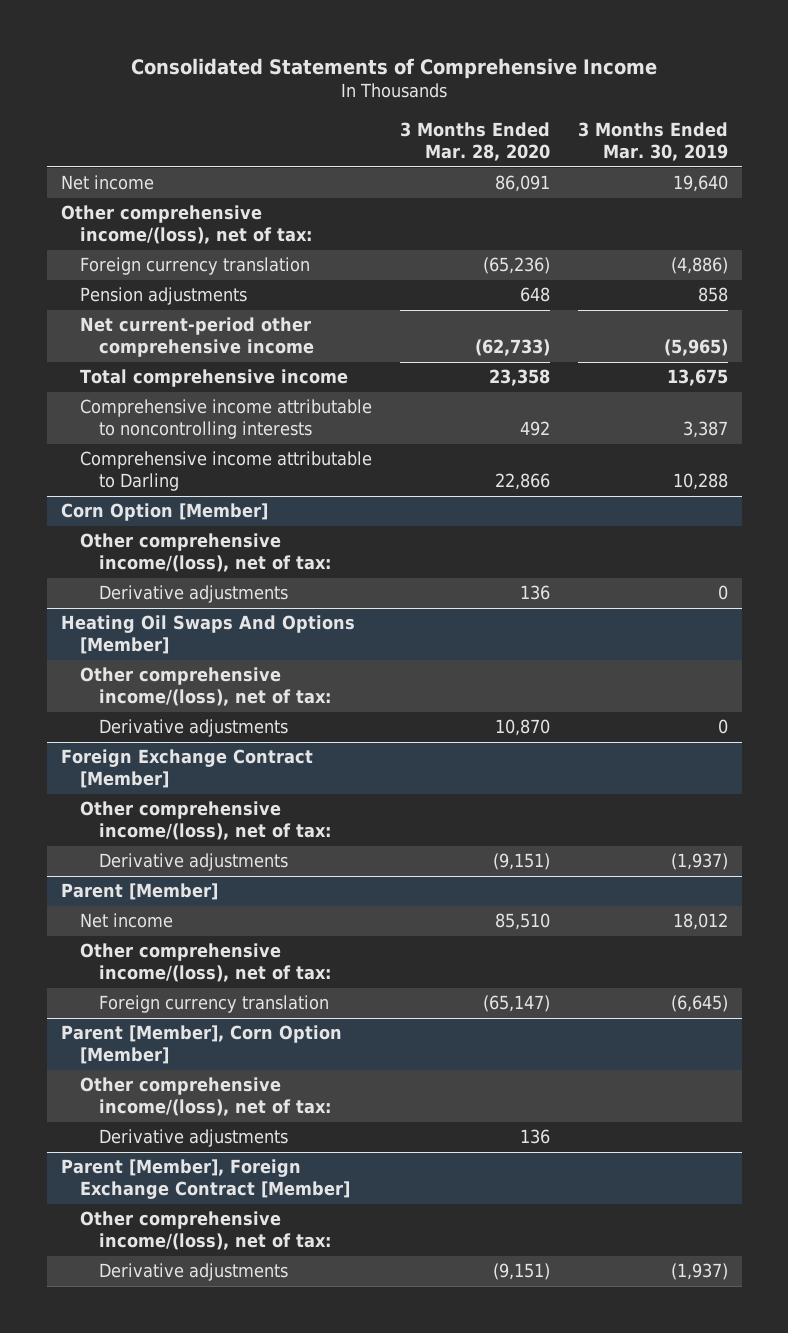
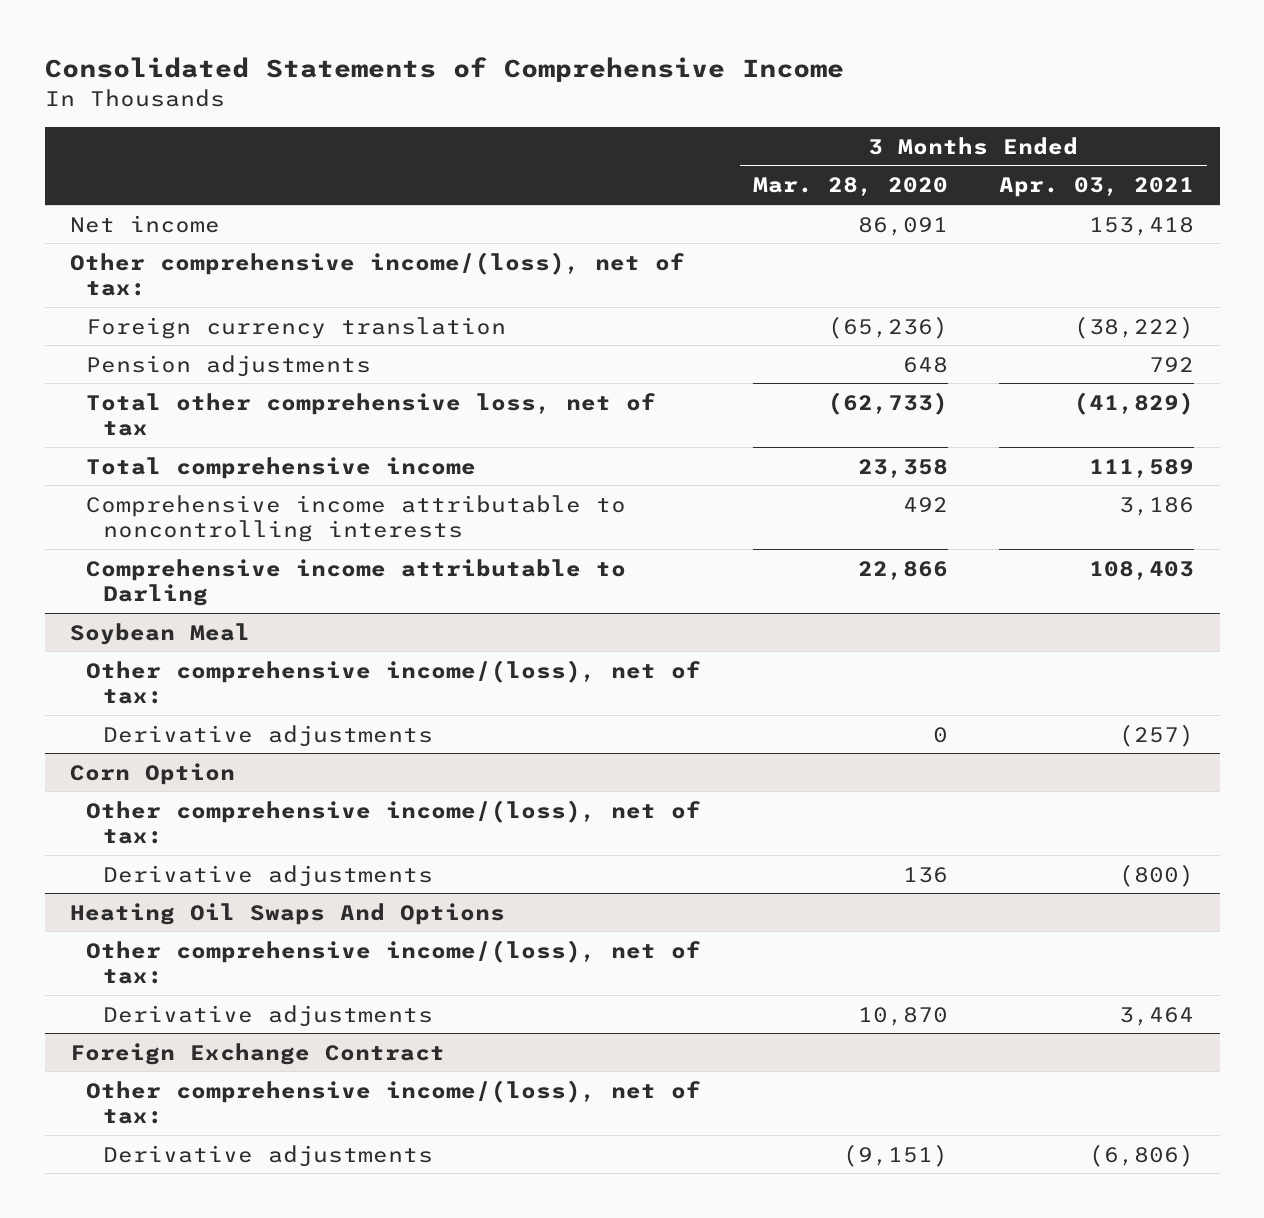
[577,122,728,162] 3 Months Ended Mar. 30, 2019 -> none
none -> [999,177,1195,198] Apr. 03, 2021
[79,317,315,358] Net current-period other comprehensive income -> [86,392,657,437] Total other comprehensive loss, net of tax
[60,503,268,522] Corn Option [Member] -> none
none -> [70,622,251,645] Soybean Meal
none -> [102,724,433,747] Derivative adjustments
none -> [70,762,236,785] Corn Option
none -> [86,799,702,845] Other comprehensive income/(loss), net of tax:
[60,615,355,655] Heating Oil Swaps And Options [Member] -> [70,902,506,925] Heating Oil Swaps And Options
[79,801,332,841] Other comprehensive income/(loss), net of tax: -> none
[99,853,289,872] Derivative adjustments -> none
[60,883,218,901] Parent [Member] -> none
[79,913,173,929] Net income -> none
[79,943,332,983] Other comprehensive income/(loss), net of tax: -> none
[99,995,330,1014] Foreign currency translation -> none
[60,1025,342,1065] Parent [Member], Corn Option [Member] -> none
[79,1077,332,1117] Other comprehensive income/(loss), net of tax: -> none
[99,1129,289,1148] Derivative adjustments -> none
[60,1159,350,1200] Parent [Member], Foreign Exchange Contract [Member] -> none
[60,749,313,789] Foreign Exchange Contract [Member] -> [70,1042,446,1065] Foreign Exchange Contract

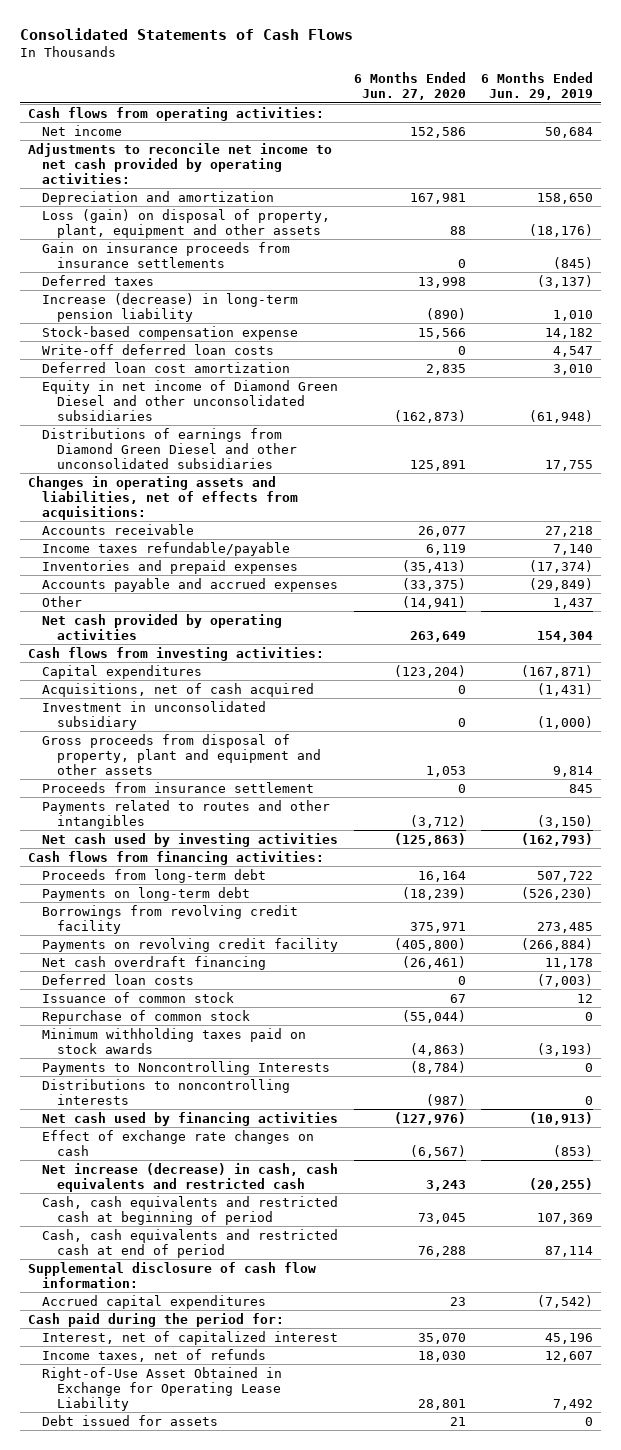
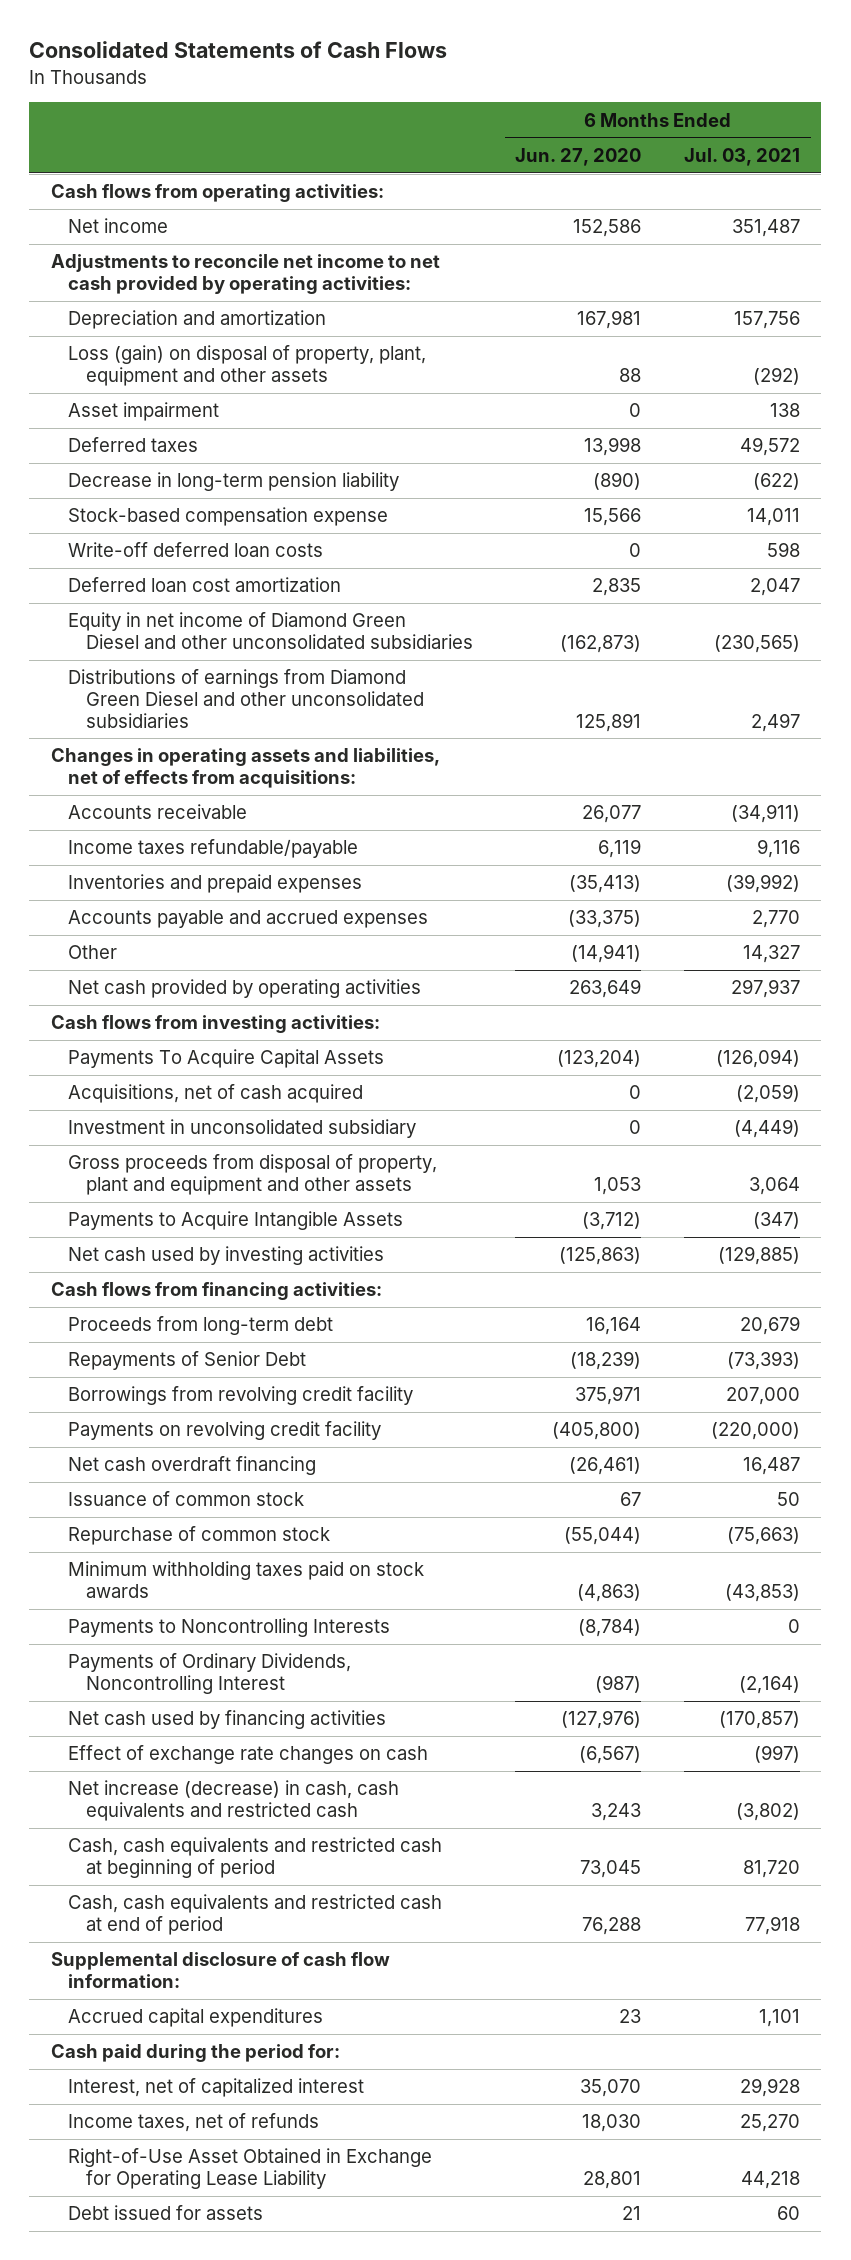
[480,71,593,101] 6 Months Ended Jun. 29, 2019 -> none
none -> [683,147,800,166] Jul. 03, 2021
[42,241,291,268] Gain on insurance proceeds from insurance settlements -> none
none -> [68,402,220,422] Asset impairment
[42,292,299,322] Increase (decrease) in long-term pension liability -> [68,472,400,492] Decrease in long-term pension liability
[42,664,203,679] Capital expenditures -> [68,1049,385,1069] Payments To Acquire Capital Assets
[42,781,315,793] Proceeds from insurance settlement -> none
[42,799,331,829] Payments related to routes and other intangibles -> [68,1211,404,1231] Payments to Acquire Intangible Assets
[42,886,251,901] Payments on long-term debt -> [68,1351,307,1371] Repayments of Senior Debt
[42,973,195,985] Deferred loan costs -> none
[42,1078,291,1105] Distributions to noncontrolling interests -> [68,1653,352,1695] Payments of Ordinary Dividends, Noncontrolling Interest

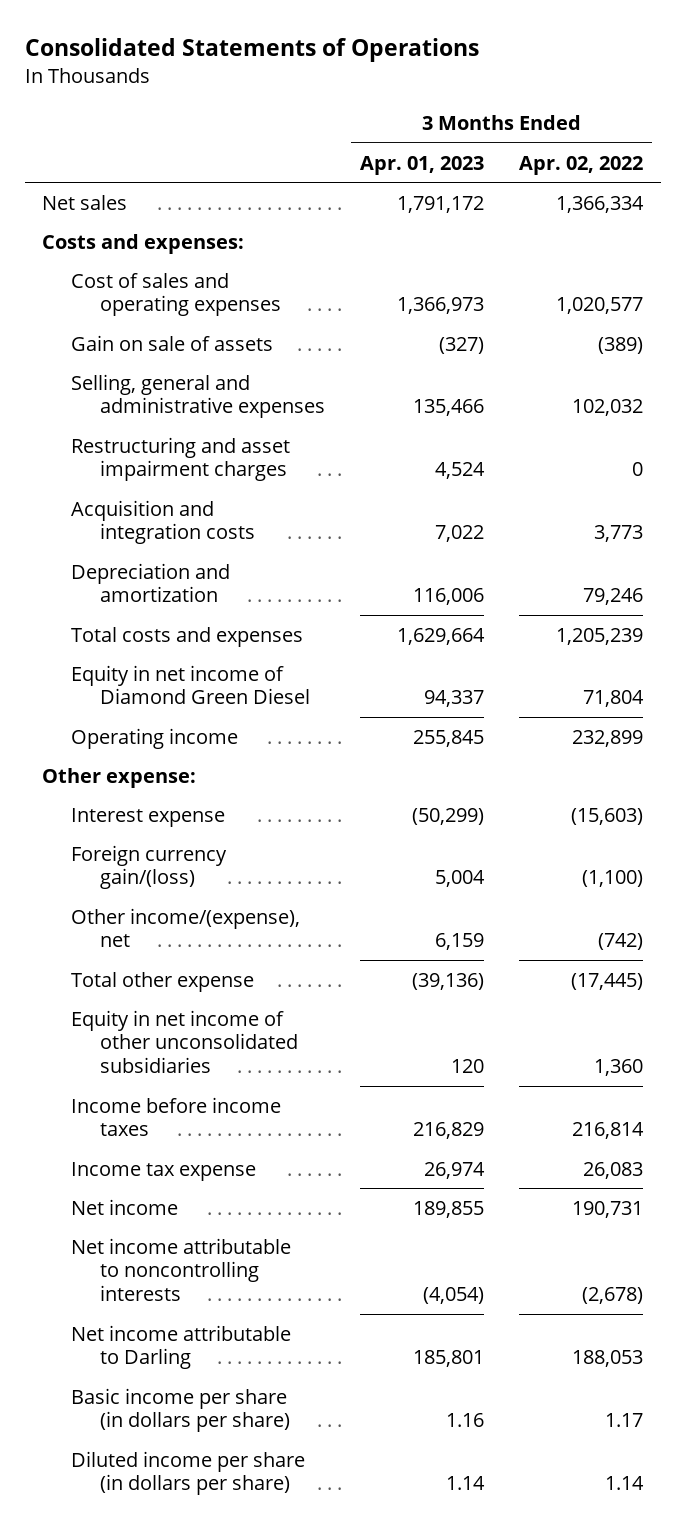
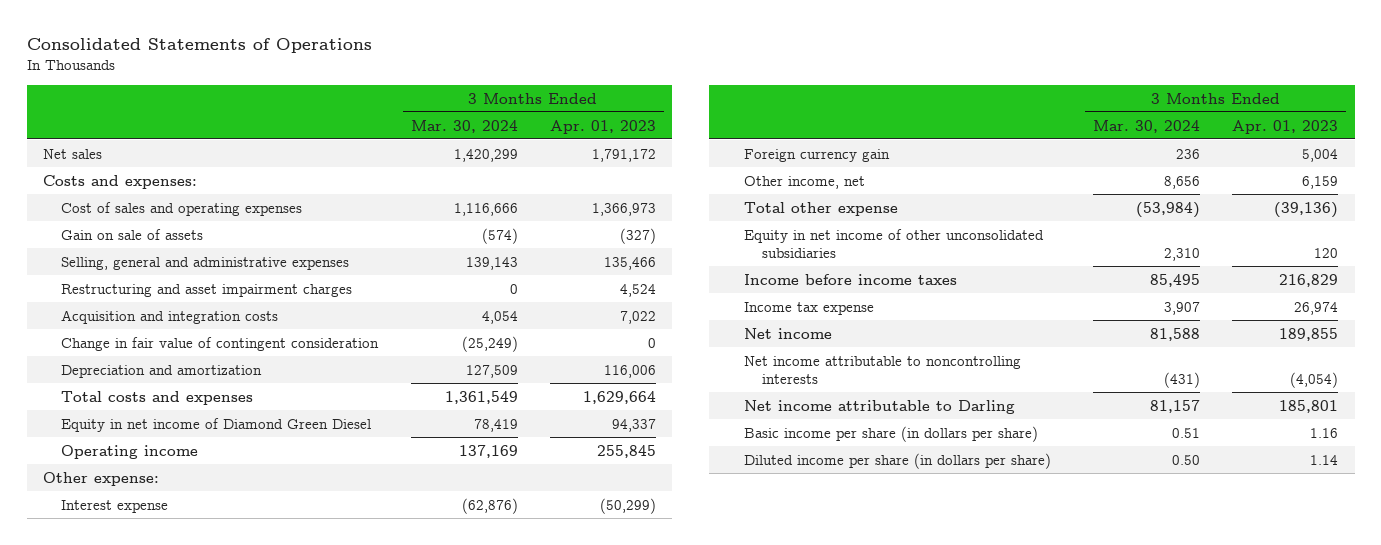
[519,155,644,175] Apr. 02, 2022 -> none
none -> [410,119,518,133] Mar. 30, 2024
none -> [61,336,380,351] Change in fair value of contingent consideration
[71,844,228,890] Foreign currency gain/(loss) -> [743,148,890,162] Foreign currency gain
[71,907,301,948] Other income/(expense), net -> [743,175,865,189] Other income, net

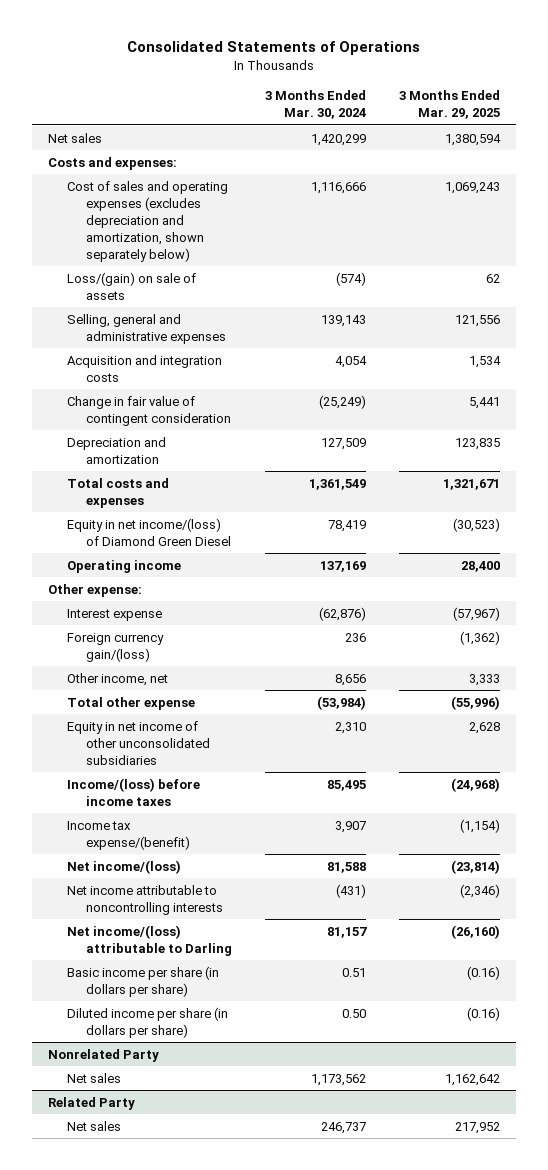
[549,119,656,134] Apr. 01, 2023 -> none
none -> [398,90,500,120] 3 Months Ended Mar. 29, 2025
[61,201,303,216] Cost of sales and operating expenses -> [67,180,229,262] Cost of sales and operating expenses (excludes depreciation and amortization, shown separately below)
[61,228,204,240] Gain on sale of assets -> [67,271,197,300] Loss/(gain) on sale of assets
[61,283,353,297] Restructuring and asset impairment charges -> none
[61,417,372,432] Equity in net income of Diamond Green Diesel -> [67,517,232,546] Equity in net income/(loss) of Diamond Green Diesel
[743,148,890,162] Foreign currency gain -> [67,632,165,662] Foreign currency gain/(loss)
[743,273,957,285] Income before income taxes -> [67,777,201,806] Income/(loss) before income taxes
[743,301,874,315] Income tax expense -> [67,820,191,850] Income tax expense/(benefit)
[743,327,832,339] Net income -> [67,859,182,874] Net income/(loss)
[743,399,1015,414] Net income attributable to Darling -> [67,924,233,956] Net income/(loss) attributable to Darling
none -> [48,1048,160,1062] Nonrelated Party
none -> [67,1072,122,1083] Net sales
none -> [48,1096,136,1110] Related Party
none -> [67,1120,122,1131] Net sales

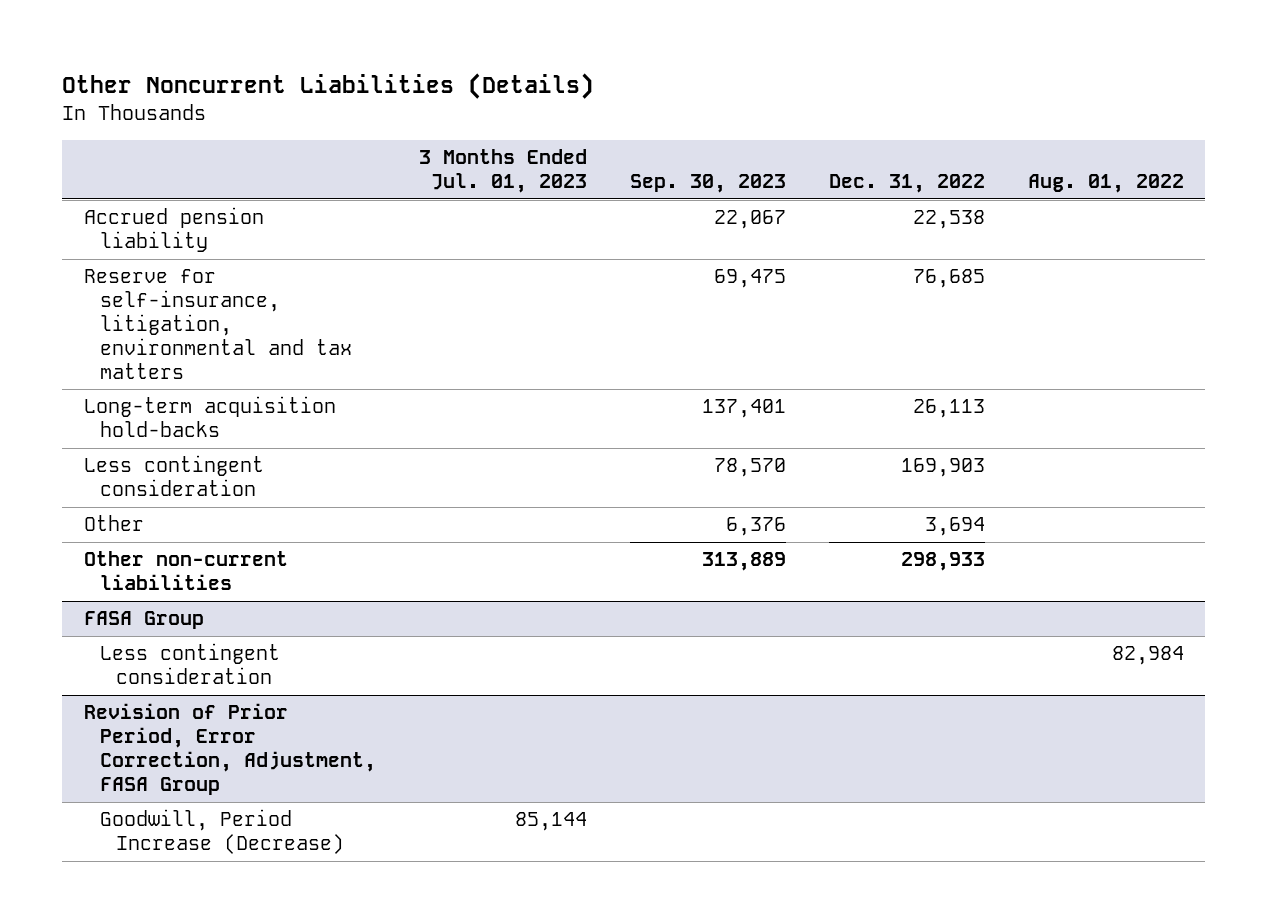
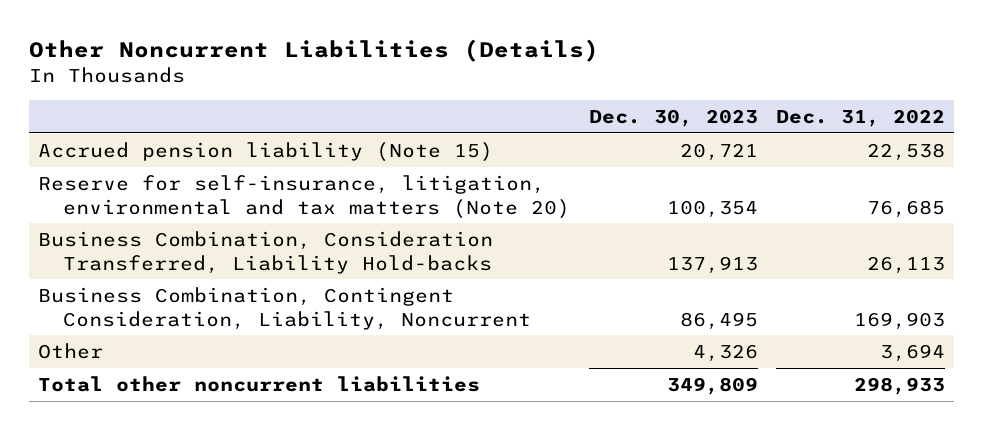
[418,149,587,194] 3 Months Ended Jul. 01, 2023 -> none
[629,174,786,194] Sep. 30, 2023 -> none
[1027,174,1184,194] Aug. 01, 2022 -> none
none -> [588,108,758,127] Dec. 30, 2023
[83,207,264,253] Accrued pension liability -> [37,141,493,162] Accrued pension liability (Note 15)
[83,269,353,379] Reserve for self-insurance, litigation, environmental and tax matters -> [37,174,570,219] Reserve for self-insurance, litigation, environmental and tax matters (Note 20)
[83,396,336,438] Long-term acquisition hold-backs -> [37,230,493,274] Business Combination, Consideration Transferred, Liability Hold-backs
[83,455,264,497] Less contingent consideration -> [37,286,531,330] Business Combination, Contingent Consideration, Liability, Noncurrent
[83,611,204,630] FASA Group -> none
[100,643,281,685] Less contingent consideration -> none
[83,703,377,796] Revision of Prior Period, Error Correction, Adjustment, FASA Group -> none
[100,809,345,855] Goodwill, Period Increase (Decrease) -> none
[83,551,288,591] Other non-current liabilities -> [37,375,480,392] Total other noncurrent liabilities

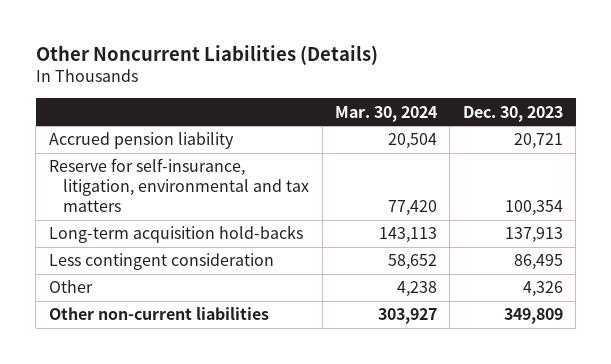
[776,108,946,127] Dec. 31, 2022 -> none
none -> [335,105,438,122] Mar. 30, 2024
[37,141,493,162] Accrued pension liability (Note 15) -> [48,132,234,150] Accrued pension liability
[37,174,570,219] Reserve for self-insurance, litigation, environmental and tax matters (Note 20) -> [48,158,310,212] Reserve for self-insurance, litigation, environmental and tax matters
[37,230,493,274] Business Combination, Consideration Transferred, Liability Hold-backs -> [48,225,303,244] Long-term acquisition hold-backs
[37,286,531,330] Business Combination, Contingent Consideration, Liability, Noncurrent -> [48,253,274,271] Less contingent consideration
[37,375,480,392] Total other noncurrent liabilities -> [48,307,269,321] Other non-current liabilities

